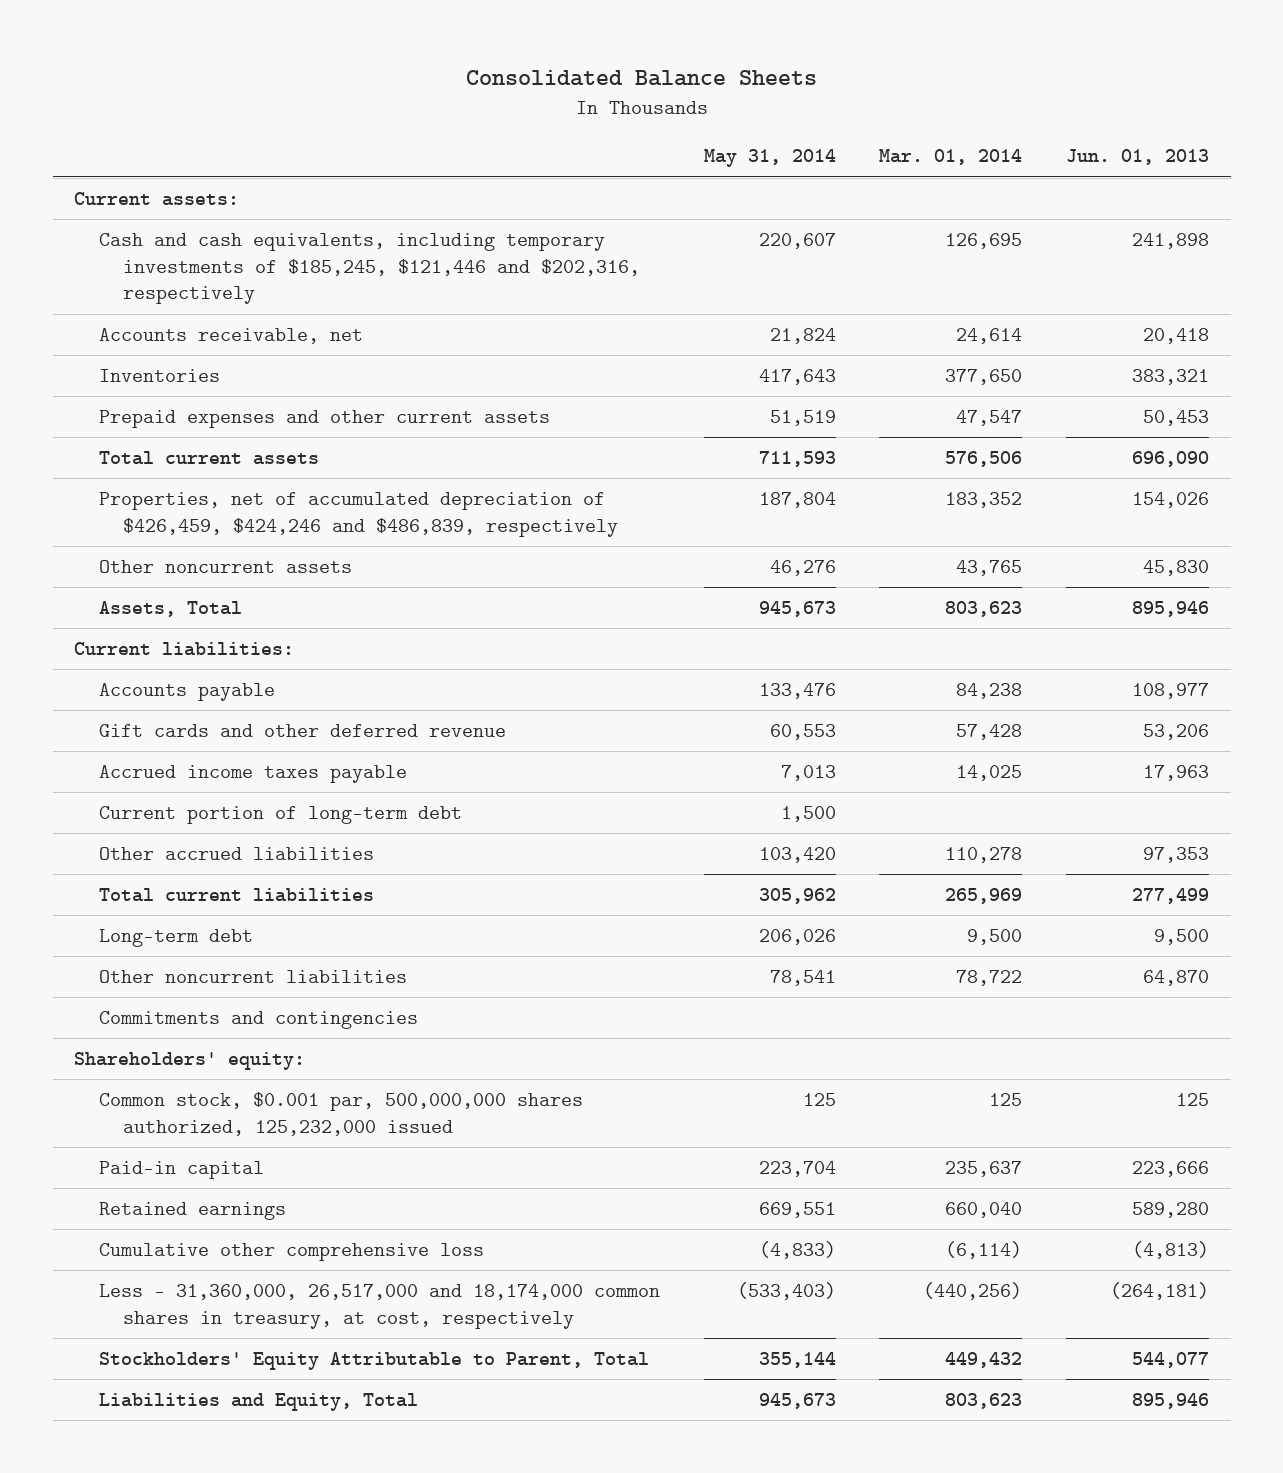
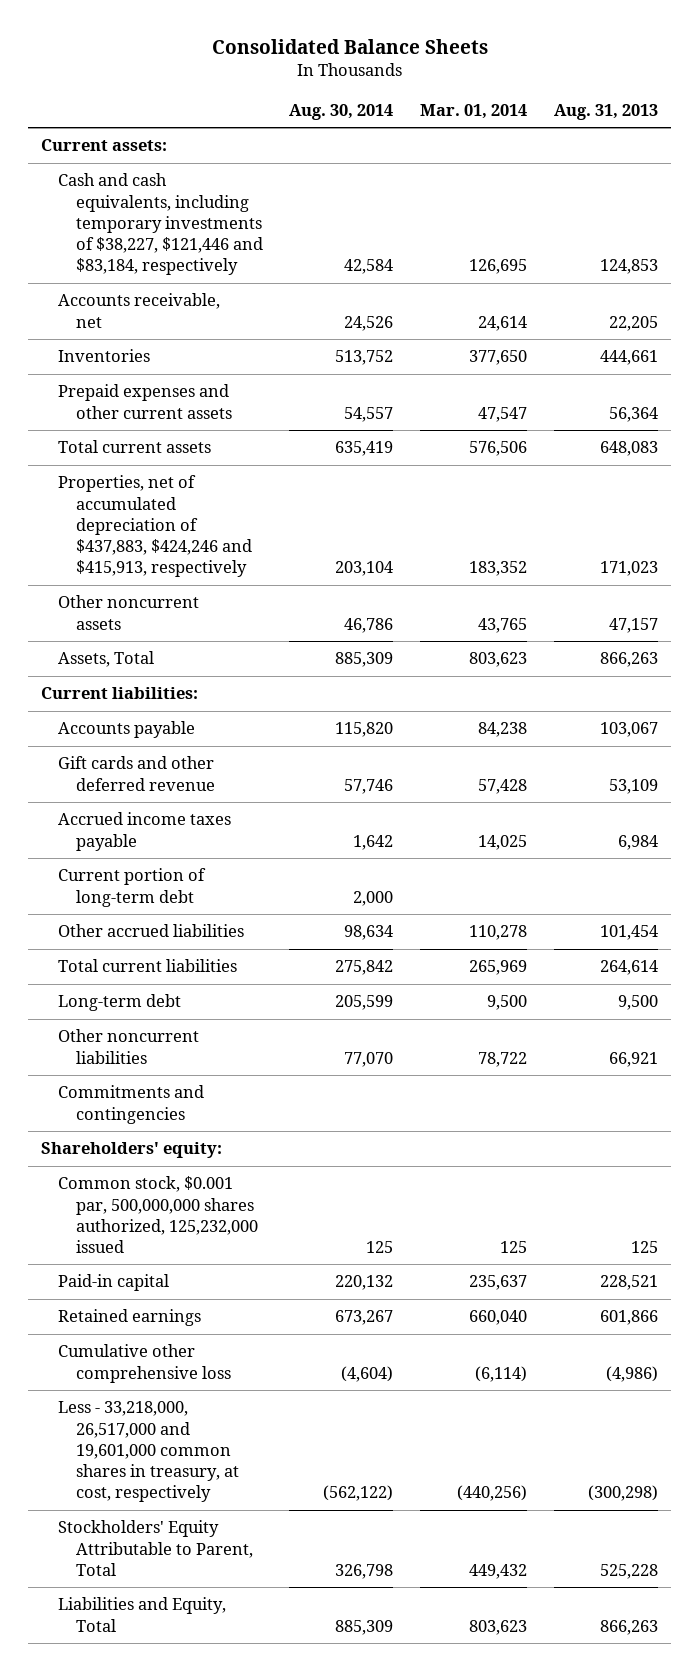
[703,149,836,168] May 31, 2014 -> none
[1065,149,1209,166] Jun. 01, 2013 -> none
none -> [289,104,394,121] Aug. 30, 2014
none -> [554,104,659,121] Aug. 31, 2013
[98,233,641,305] Cash and cash equivalents, including temporary investments of $185,245, $121,446 and $202,316, respectively -> [58,173,263,276] Cash and cash equivalents, including temporary investments of $38,227, $121,446 and $83,184, respectively
[98,492,619,537] Properties, net of accumulated depreciation of $426,459, $424,246 and $486,839, respectively -> [58,475,252,578] Properties, net of accumulated depreciation of $437,883, $424,246 and $415,913, respectively
[98,1284,660,1329] Less - 31,360,000, 26,517,000 and 18,174,000 common shares in treasury, at cost, respectively -> [58,1401,239,1503] Less - 33,218,000, 26,517,000 and 19,601,000 common shares in treasury, at cost, respectively

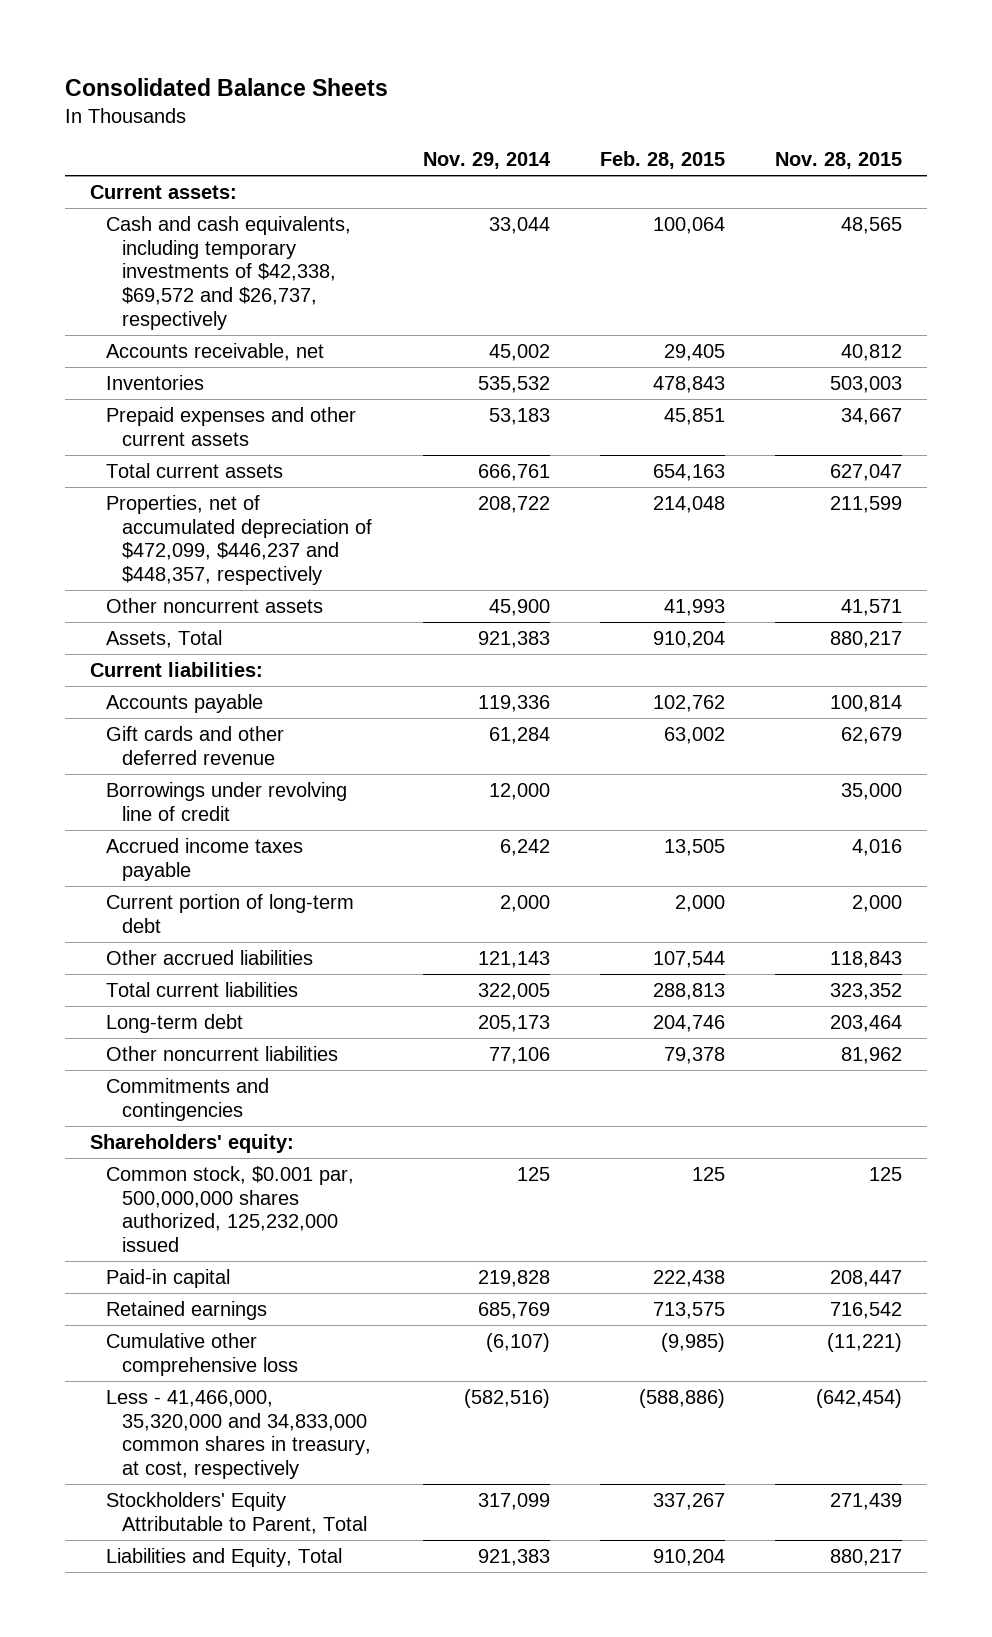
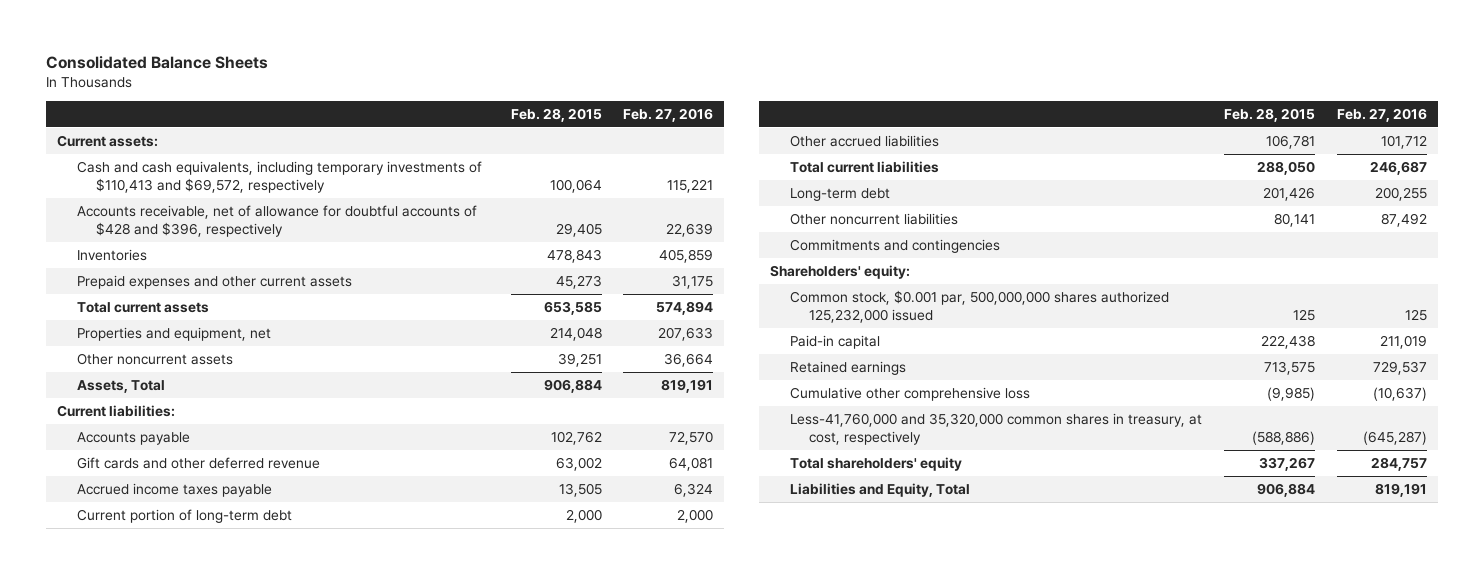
[422,152,551,170] Nov. 29, 2014 -> none
[774,152,902,170] Nov. 28, 2015 -> none
none -> [623,107,714,122] Feb. 27, 2016
[106,215,352,331] Cash and cash equivalents, including temporary investments of $42,338, $69,572 and $26,737, respectively -> [76,160,482,193] Cash and cash equivalents, including temporary investments of $110,413 and $69,572, respectively
[106,342,325,361] Accounts receivable, net -> [76,204,477,237] Accounts receivable, net of allowance for doubtful accounts of $428 and $396, respectively
[663,407,725,425] 45,851 -> [555,274,602,289] 45,273
[652,463,725,481] 654,163 -> [543,300,602,315] 653,585
[106,494,373,586] Properties, net of accumulated depreciation of $472,099, $446,237 and $448,357, respectively -> [76,326,271,341] Properties and equipment, net
[663,598,725,616] 41,993 -> [557,352,602,367] 39,251
[652,630,725,648] 910,204 -> [543,378,602,393] 906,884
[106,781,348,821] Borrowings under revolving line of credit -> none
[652,950,725,968] 107,544 -> [1265,134,1315,149] 106,781
[652,982,725,1000] 288,813 -> [1256,160,1315,175] 288,050
[652,1014,725,1032] 204,746 -> [1262,186,1315,201] 201,426
[663,1046,725,1064] 79,378 -> [1273,212,1315,227] 80,141
[106,1165,355,1253] Common stock, $0.001 par, 500,000,000 shares authorized, 125,232,000 issued -> [789,289,1169,323] Common stock, $0.001 par, 500,000,000 shares authorized 125,232,000 issued
[106,1389,372,1480] Less - 41,466,000, 35,320,000 and 34,833,000 common shares in treasury, at cost, respectively -> [789,412,1202,445] Less-41,760,000 and 35,320,000 common shares in treasury, at cost, respectively
[106,1491,368,1534] Stockholders' Equity Attributable to Parent, Total -> [789,456,962,471] Total shareholders' equity
[652,1548,725,1566] 910,204 -> [1256,482,1315,497] 906,884

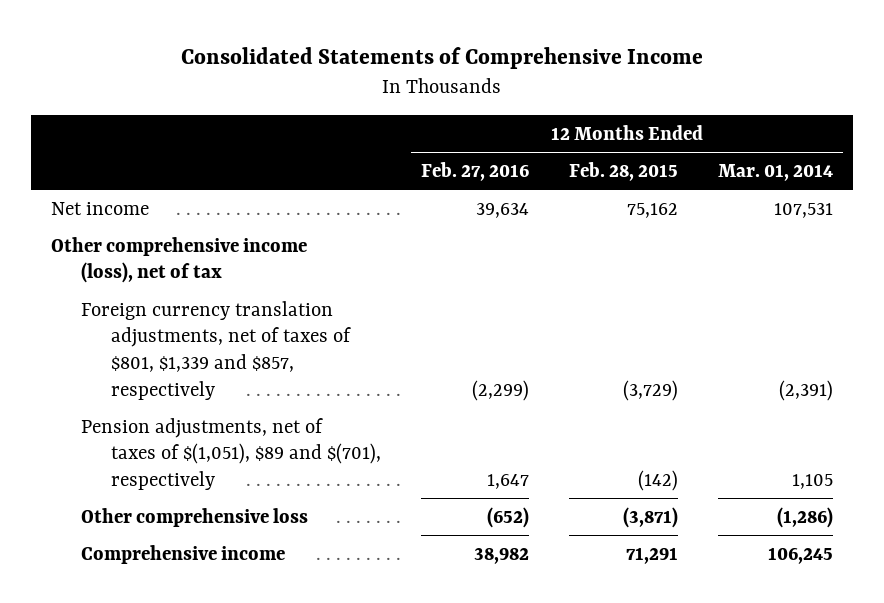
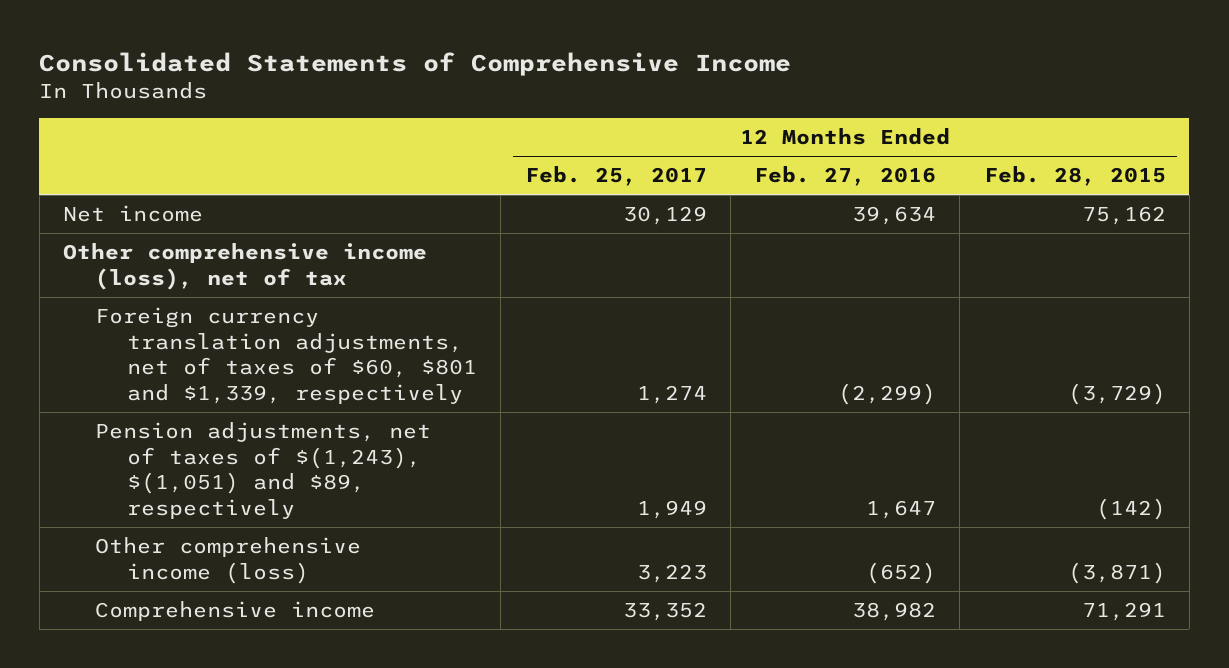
[718,163,834,181] Mar. 01, 2014 -> none
none -> [524,166,707,187] Feb. 25, 2017
[80,300,351,400] Foreign currency translation adjustments, net of taxes of $801, $1,339 and $857, respectively -> [95,307,478,405] Foreign currency translation adjustments, net of taxes of $60, $801 and $1,339, respectively
[80,417,381,491] Pension adjustments, net of taxes of $(1,051), $89 and $(701), respectively -> [95,422,432,520] Pension adjustments, net of taxes of $(1,243), $(1,051) and $89, respectively
[80,507,308,527] Other comprehensive loss -> [95,537,362,584] Other comprehensive income (loss)

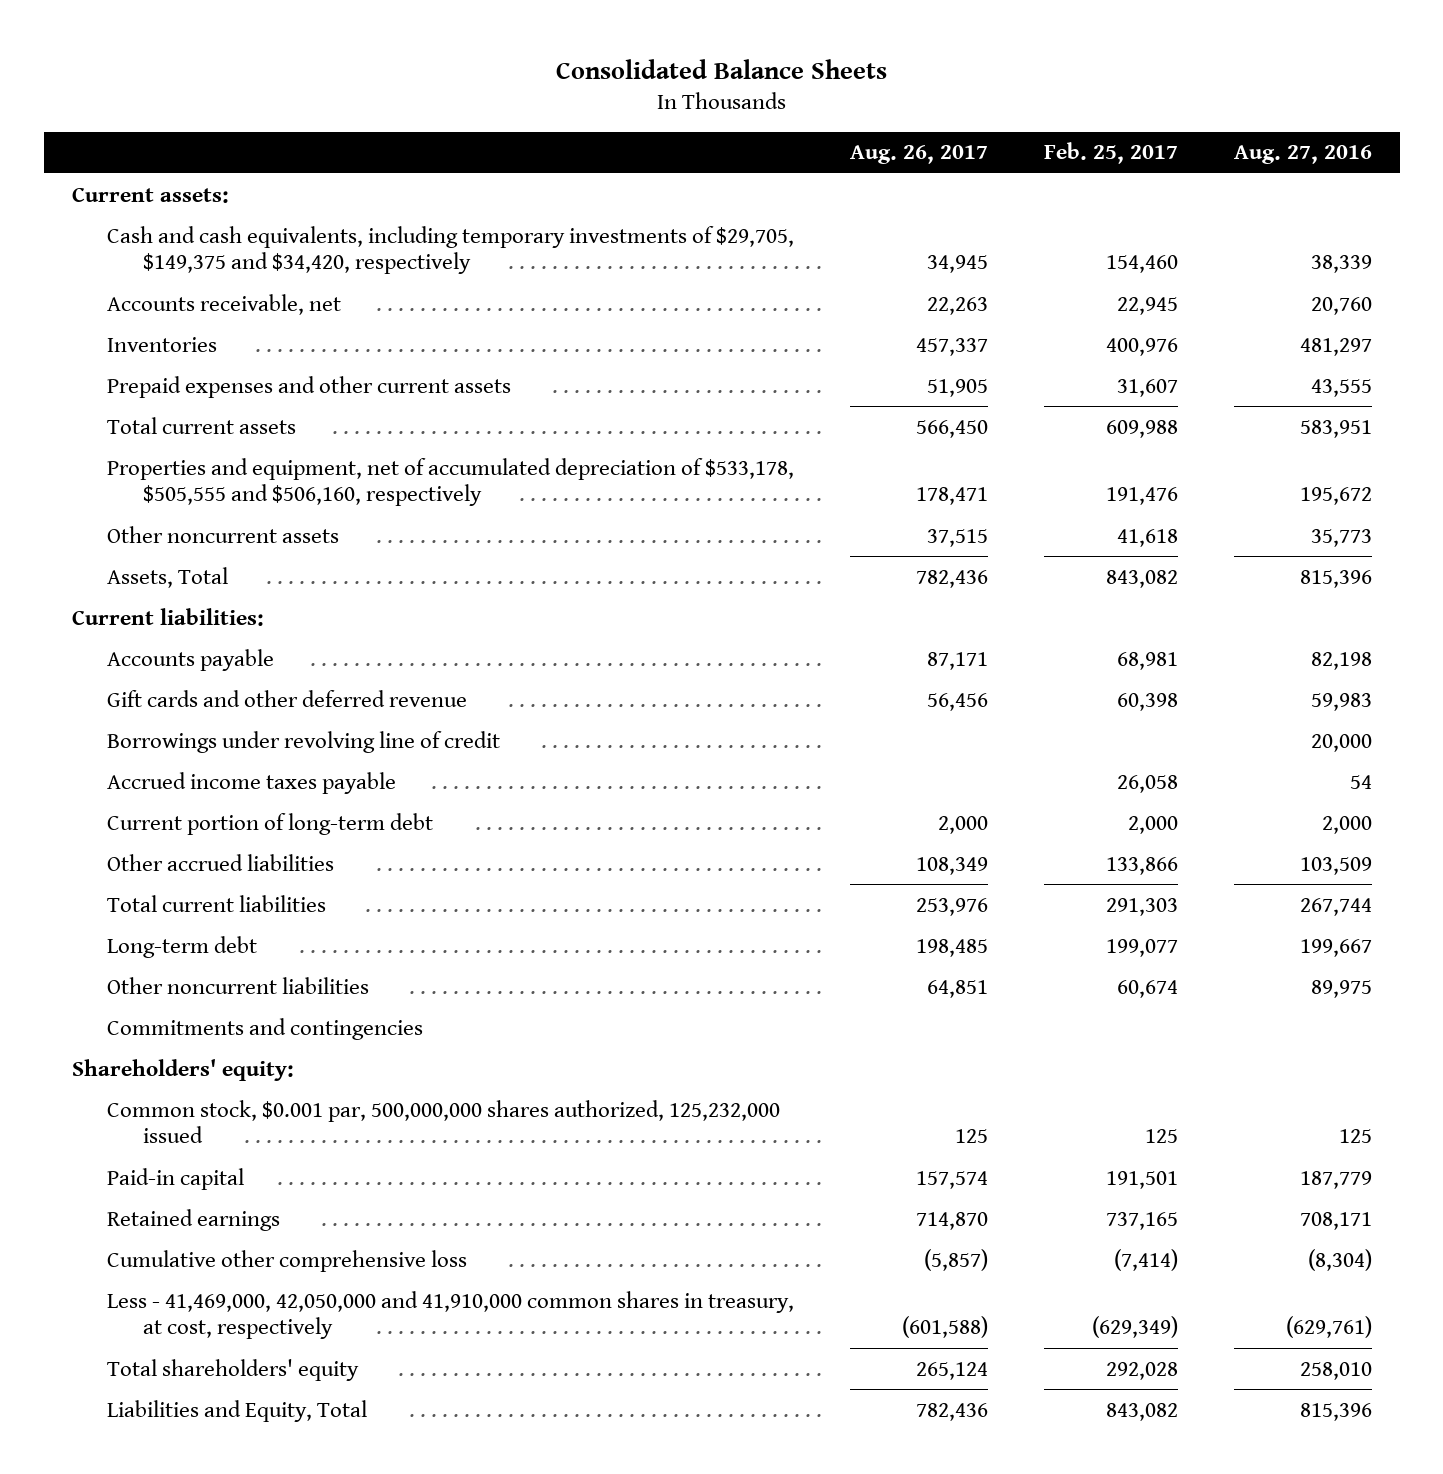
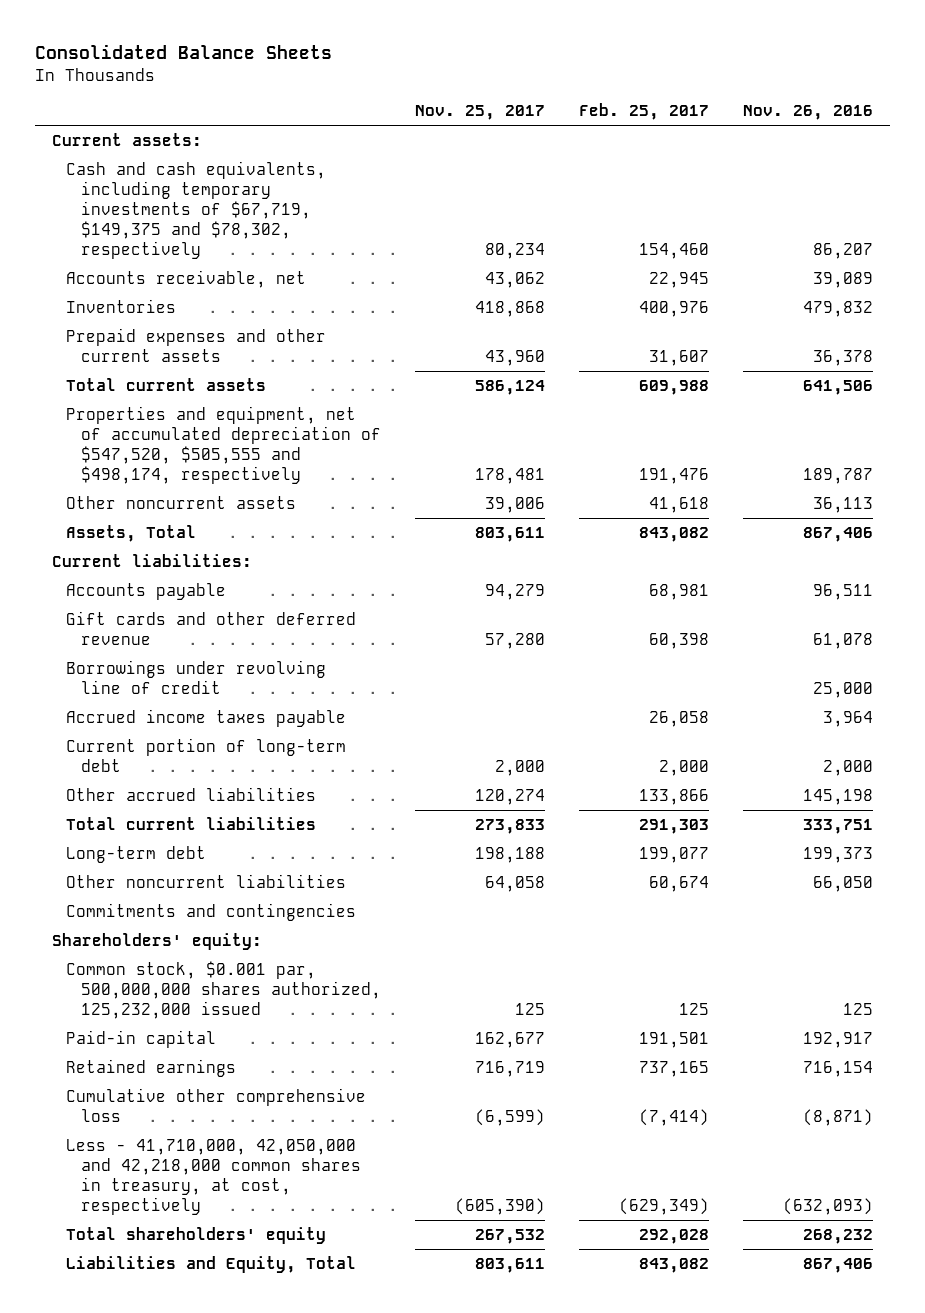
[849,145,988,165] Aug. 26, 2017 -> none
[1233,145,1372,165] Aug. 27, 2016 -> none
none -> [414,105,545,121] Nov. 25, 2017
none -> [742,105,873,121] Nov. 26, 2016
[107,225,795,275] Cash and cash equivalents, including temporary investments of $29,705, $149,375 and $34,420, respectively -> [66,160,327,259] Cash and cash equivalents, including temporary investments of $67,719, $149,375 and $78,302, respectively
[107,457,795,507] Properties and equipment, net of accumulated depreciation of $533,178, $505,555 and $506,160, respectively -> [66,405,381,484] Properties and equipment, net of accumulated depreciation of $547,520, $505,555 and $498,174, respectively
[107,1290,795,1340] Less - 41,469,000, 42,050,000 and 41,910,000 common shares in treasury, at cost, respectively -> [66,1138,361,1215] Less - 41,710,000, 42,050,000 and 42,218,000 common shares in treasury, at cost, respectively

